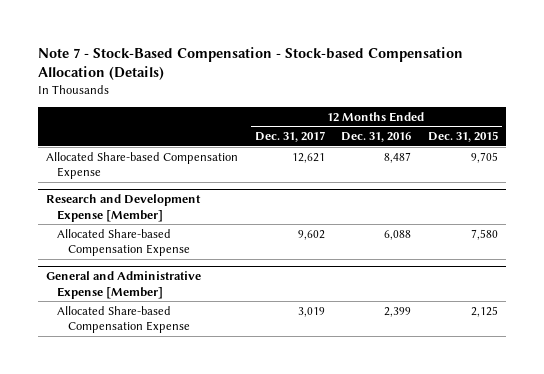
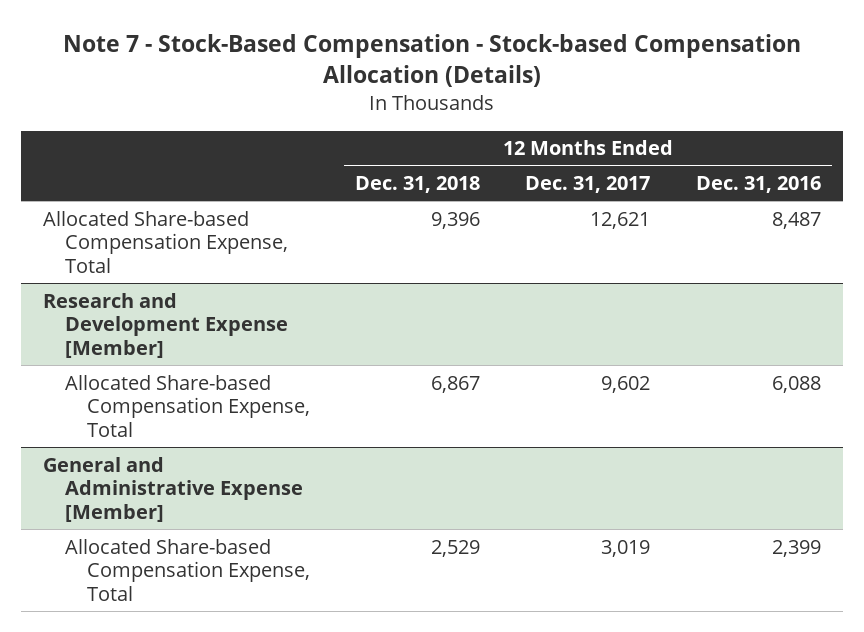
[427,131,498,143] Dec. 31, 2015 -> none
none -> [355,176,481,194] Dec. 31, 2018
[46,151,239,180] Allocated Share-based Compensation Expense -> [43,210,289,273] Allocated Share-based Compensation Expense, Total
[57,228,191,257] Allocated Share-based Compensation Expense -> [65,374,311,437] Allocated Share-based Compensation Expense, Total
[57,305,191,334] Allocated Share-based Compensation Expense -> [65,538,311,601] Allocated Share-based Compensation Expense, Total

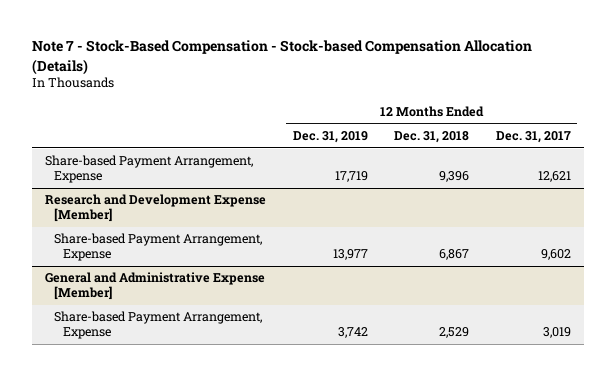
[695,176,821,194] Dec. 31, 2016 -> none
none -> [292,131,368,144] Dec. 31, 2019
[43,210,289,273] Allocated Share-based Compensation Expense, Total -> [45,155,254,184] Share-based Payment Arrangement, Expense
[65,374,311,437] Allocated Share-based Compensation Expense, Total -> [54,233,263,262] Share-based Payment Arrangement, Expense
[65,538,311,601] Allocated Share-based Compensation Expense, Total -> [54,311,263,340] Share-based Payment Arrangement, Expense

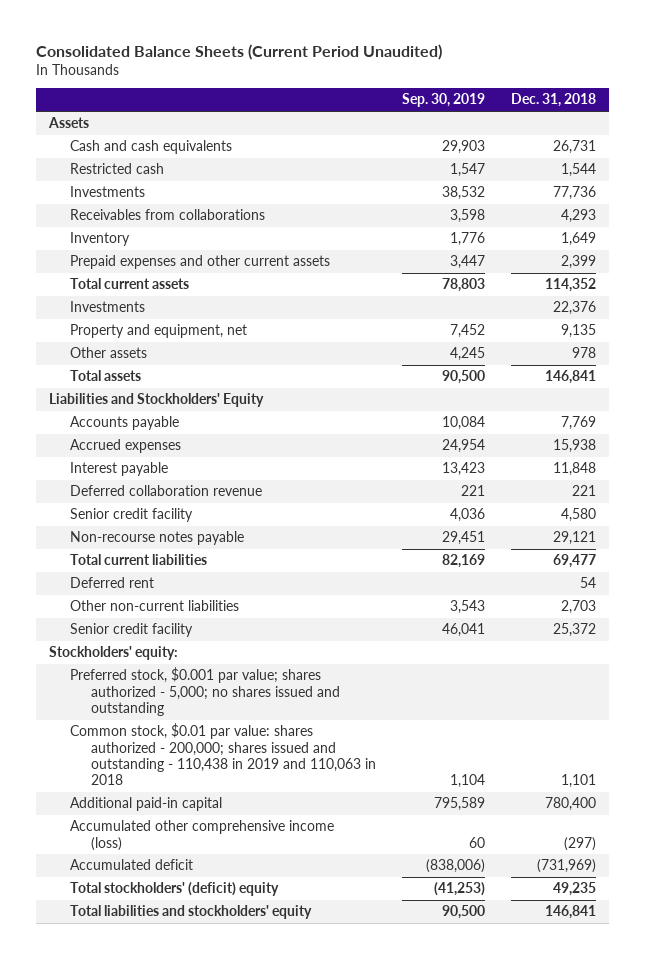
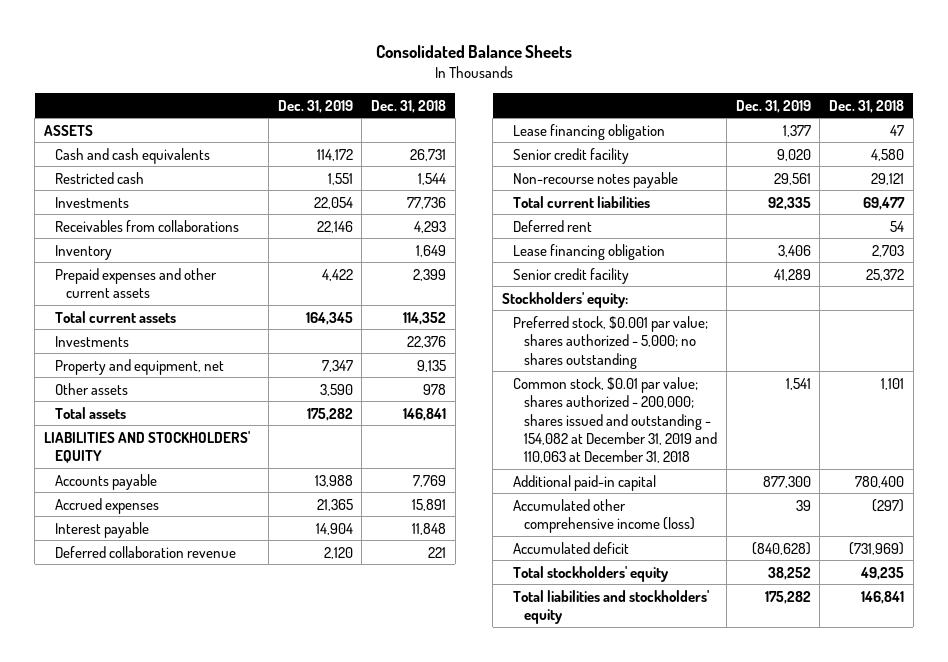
[35,43,442,60] Consolidated Balance Sheets (Current Period Unaudited) -> [376,45,573,59] Consolidated Balance Sheets
[402,93,486,108] Sep. 30, 2019 -> none
none -> [277,99,353,113] Dec. 31, 2019
[47,117,89,129] Assets -> [44,124,94,136] ASSETS
[48,393,264,408] Liabilities and Stockholders' Equity -> [44,430,251,464] LIABILITIES AND STOCKHOLDERS' EQUITY
[552,439,596,454] 15,938 -> [412,498,447,511] 15,891
none -> [513,123,666,140] Lease financing obligation
[70,600,240,612] Other non-current liabilities -> [513,243,666,260] Lease financing obligation
[70,667,341,717] Preferred stock, $0.001 par value; shares authorized - 5,000; no shares issued and outstanding -> [513,315,709,369] Preferred stock, $0.001 par value; shares authorized - 5,000; no shares outstanding
[70,723,377,786] Common stock, $0.01 par value: shares authorized - 200,000; shares issued and outstanding - 110,438 in 2019 and 110,063 in 2018 -> [513,376,718,464] Common stock, $0.01 par value; shares authorized - 200,000; shares issued and outstanding - 154,082 at December 31, 2019 and 110,063 at December 31, 2018
[70,882,280,897] Total stockholders' (deficit) equity -> [513,565,670,582] Total stockholders' equity

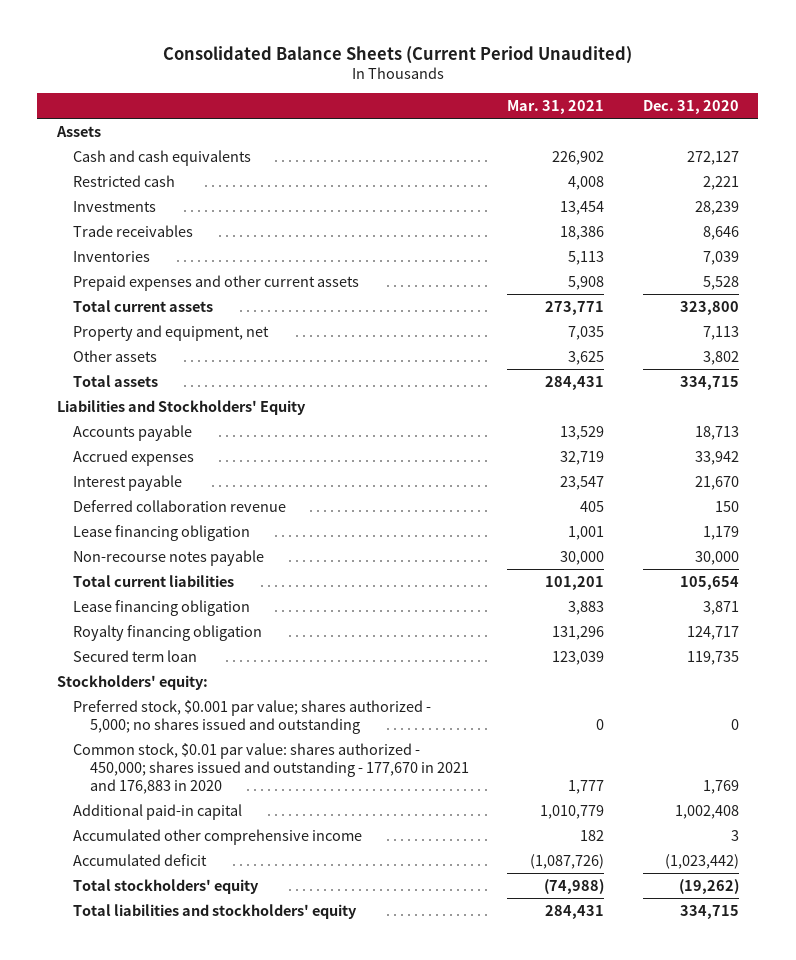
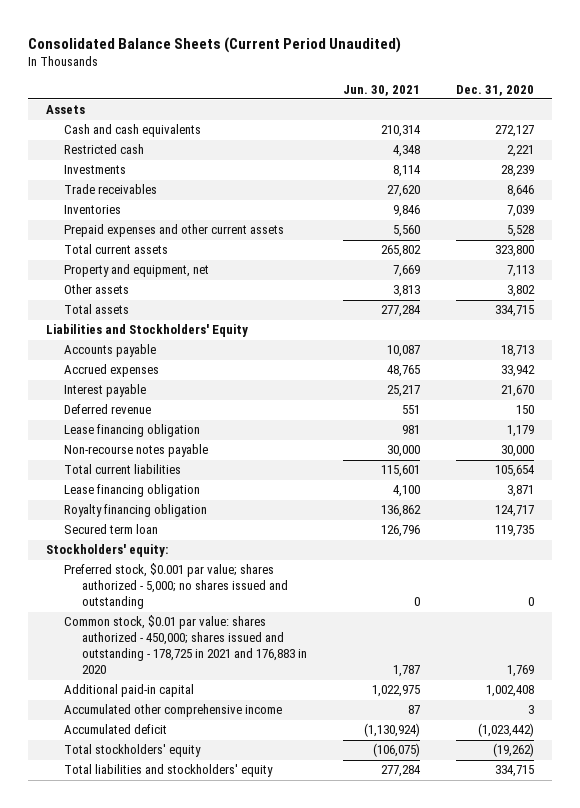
[507,99,605,114] Mar. 31, 2021 -> none
none -> [343,84,421,96] Jun. 30, 2021
[73,499,287,512] Deferred collaboration revenue -> [64,404,152,415] Deferred revenue
[73,742,469,795] Common stock, $0.01 par value: shares authorized - 450,000; shares issued and outstanding - 177,670 in 2021 and 176,883 in 2020 -> [64,615,308,675] Common stock, $0.01 par value: shares authorized - 450,000; shares issued and outstanding - 178,725 in 2021 and 176,883 in 2020

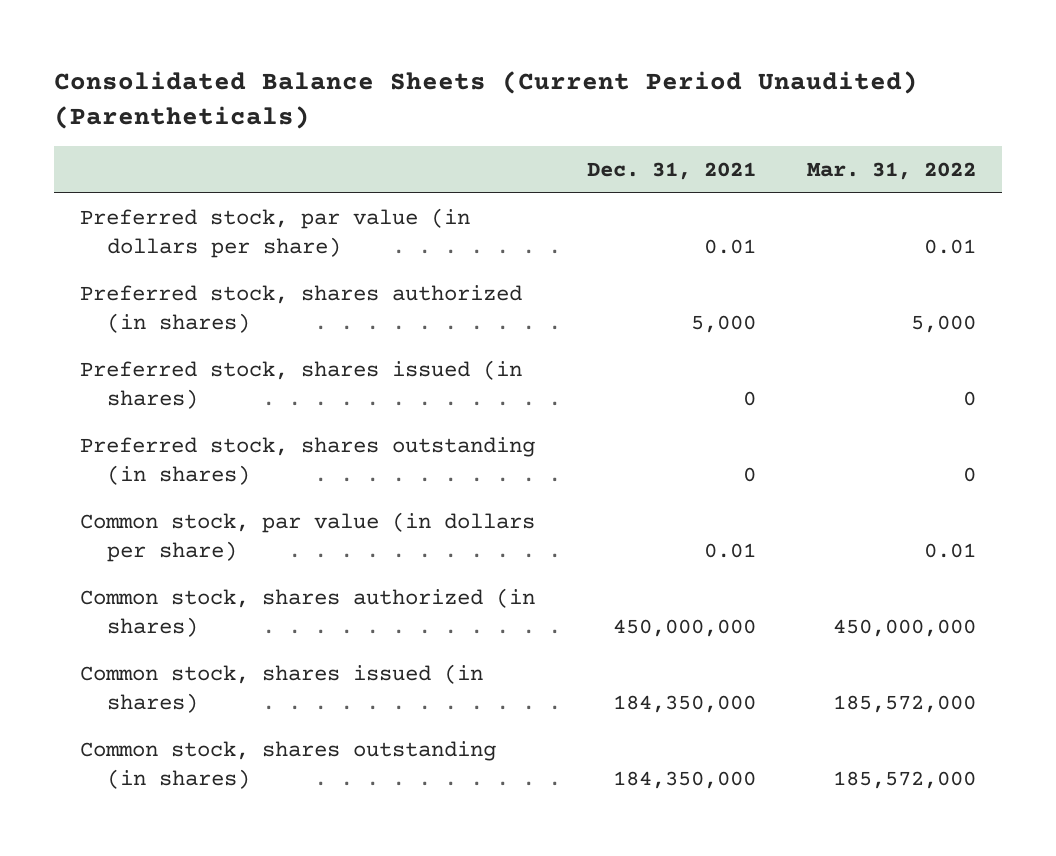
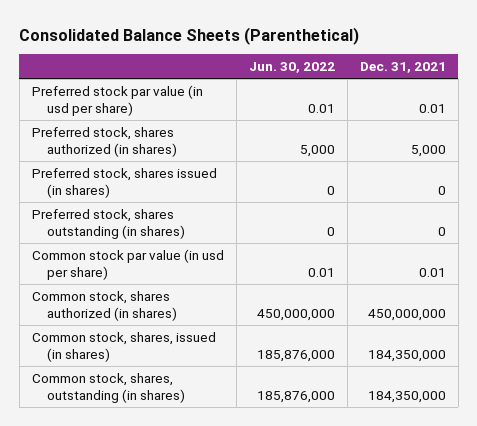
[53,70,918,129] Consolidated Balance Sheets (Current Period Unaudited) (Parentheticals) -> [19,26,360,45] Consolidated Balance Sheets (Parenthetical)
[807,162,977,181] Mar. 31, 2022 -> none
none -> [248,62,335,74] Jun. 30, 2022
[79,207,470,258] Preferred stock, par value (in dollars per share) -> [31,84,203,116] Preferred stock par value (in usd per share)
[79,511,535,562] Common stock, par value (in dollars per share) -> [31,248,224,280] Common stock par value (in usd per share)
[79,663,483,713] Common stock, shares issued (in shares) -> [31,331,216,362] Common stock, shares, issued (in shares)
[79,740,496,789] Common stock, shares outstanding (in shares) -> [31,372,186,403] Common stock, shares, outstanding (in shares)

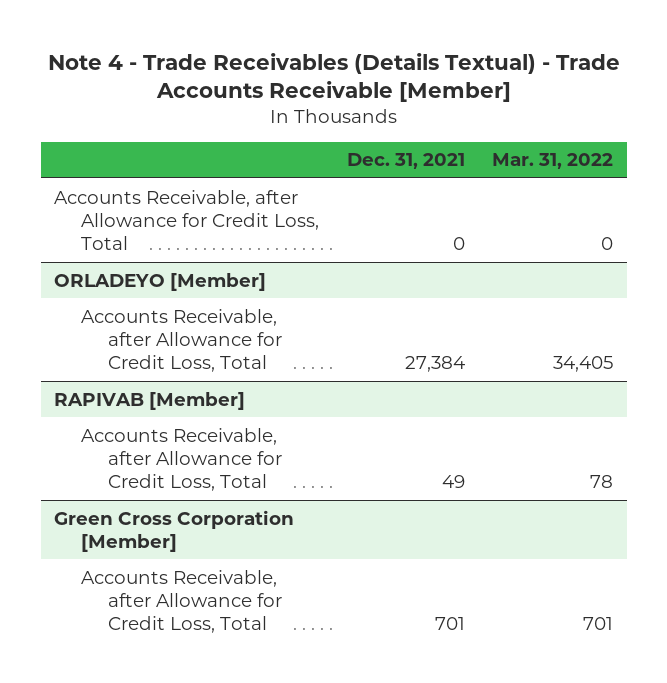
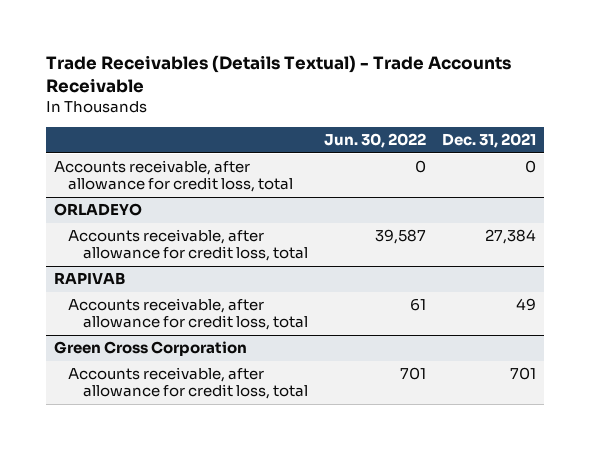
[47,52,620,103] Note 4 - Trade Receivables (Details Textual) - Trade Accounts Receivable [Member] -> [45,54,511,93] Trade Receivables (Details Textual) - Trade Accounts Receivable
[492,153,614,170] Mar. 31, 2022 -> none
none -> [323,133,426,149] Jun. 30, 2022
[54,189,320,251] Accounts Receivable, after Allowance for Credit Loss, Total -> [53,160,294,193] Accounts receivable, after allowance for credit loss, total
[54,272,267,291] ORLADEYO [Member] -> [53,203,142,217] ORLADEYO
[81,308,283,373] Accounts Receivable, after Allowance for Credit Loss, Total -> [68,229,308,262] Accounts receivable, after allowance for credit loss, total
[54,391,246,410] RAPIVAB [Member] -> [53,272,125,286] RAPIVAB
[81,427,283,492] Accounts Receivable, after Allowance for Credit Loss, Total -> [68,298,308,331] Accounts receivable, after allowance for credit loss, total
[54,509,295,552] Green Cross Corporation [Member] -> [53,341,247,357] Green Cross Corporation
[81,569,283,634] Accounts Receivable, after Allowance for Credit Loss, Total -> [68,367,308,400] Accounts receivable, after allowance for credit loss, total

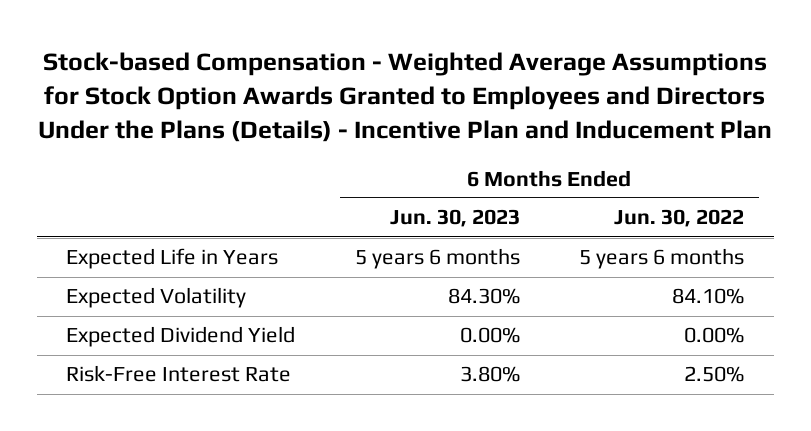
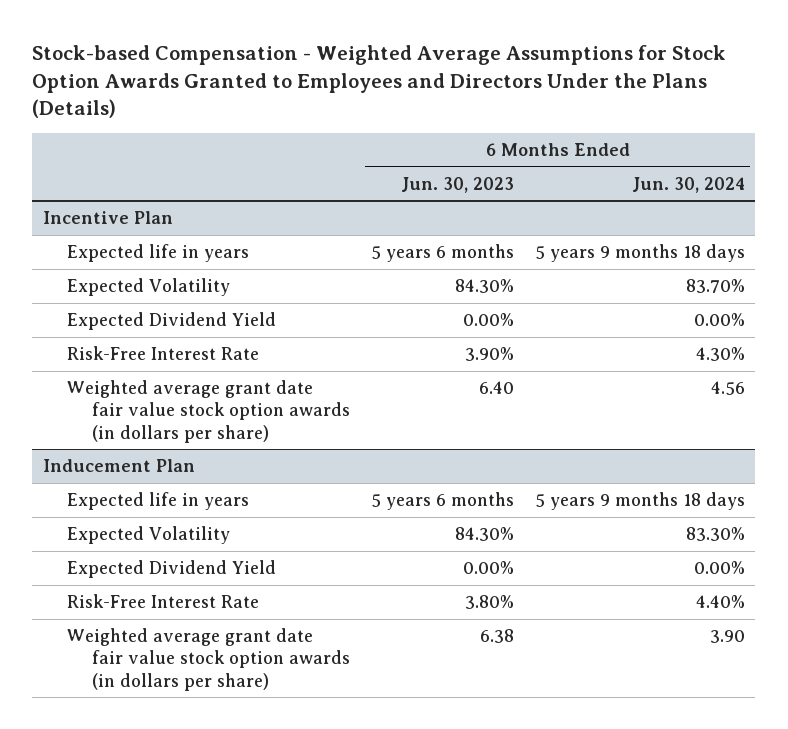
[38,52,773,142] Stock-based Compensation - Weighted Average Assumptions for Stock Option Awards Granted to Employees and Directors Under the Plans (Details) - Incentive Plan and Inducement Plan -> [32,44,727,119] Stock-based Compensation - Weighted Average Assumptions for Stock Option Awards Granted to Employees and Directors Under the Plans (Details)
[614,209,745,228] Jun. 30, 2022 -> none
none -> [631,176,745,193] Jun. 30, 2024
none -> [42,210,173,224] Incentive Plan
[66,248,279,270] Expected Life in Years -> [67,243,250,262] Expected life in years
none -> [67,345,260,360] Risk-Free Interest Rate
none -> [67,379,350,443] Weighted average grant date fair value stock option awards (in dollars per share)
none -> [42,458,195,472] Inducement Plan
none -> [67,491,250,510] Expected life in years
none -> [67,525,231,544] Expected Volatility
none -> [67,559,277,578] Expected Dividend Yield
none -> [67,627,350,691] Weighted average grant date fair value stock option awards (in dollars per share)

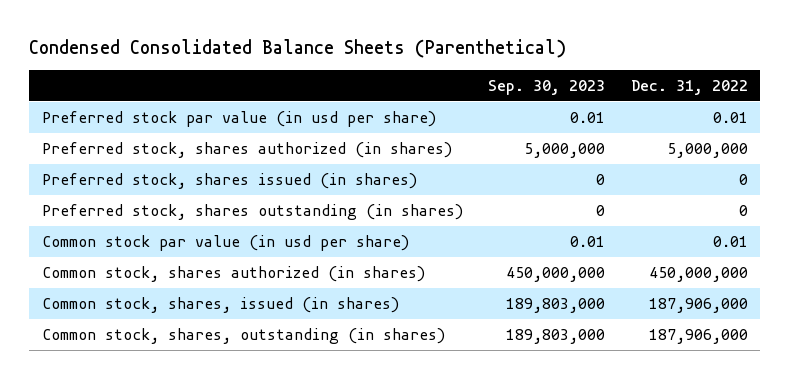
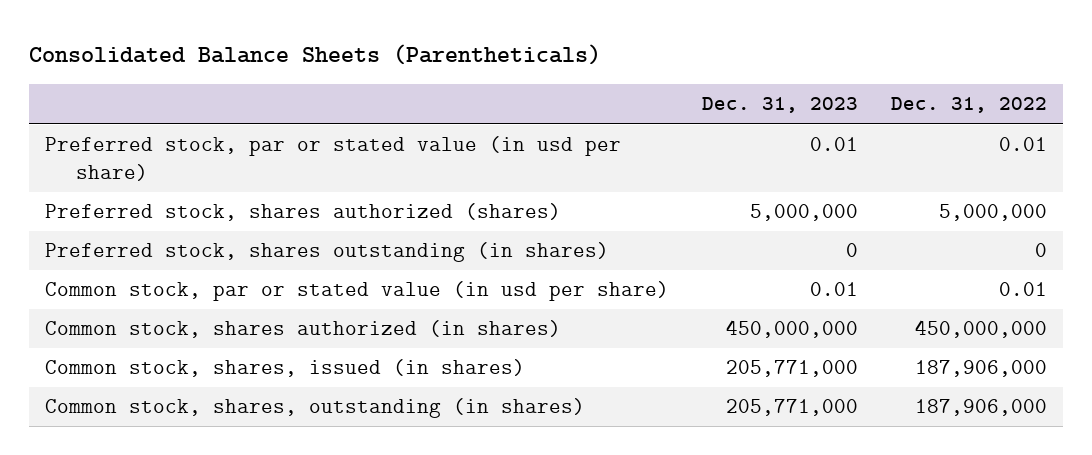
[29,39,567,59] Condensed Consolidated Balance Sheets (Parenthetical) -> [28,44,601,66] Consolidated Balance Sheets (Parentheticals)
[488,79,606,95] Sep. 30, 2023 -> none
none -> [701,97,858,114] Dec. 31, 2023
[42,172,418,189] Preferred stock, shares issued (in shares) -> none
[42,110,437,127] Preferred stock par value (in usd per share) -> [45,136,622,182] Preferred stock, par or stated value (in usd per share)
[42,141,453,158] Preferred stock, shares authorized (in shares) -> [45,203,562,222] Preferred stock, shares authorized (shares)
[42,234,410,251] Common stock par value (in usd per share) -> [45,281,670,302] Common stock, par or stated value (in usd per share)

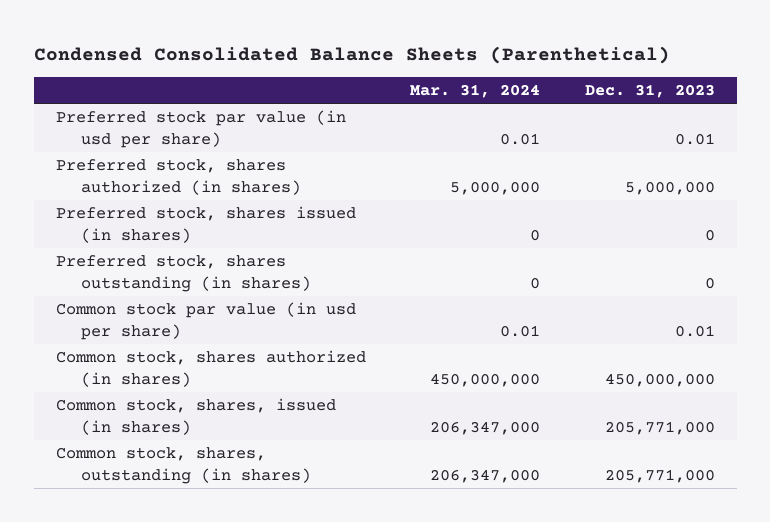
[28,44,601,66] Consolidated Balance Sheets (Parentheticals) -> [33,45,670,64] Condensed Consolidated Balance Sheets (Parenthetical)
[890,97,1047,114] Dec. 31, 2022 -> none
none -> [410,83,541,98] Mar. 31, 2024
[45,136,622,182] Preferred stock, par or stated value (in usd per share) -> [55,110,346,148] Preferred stock par value (in usd per share)
[45,203,562,222] Preferred stock, shares authorized (shares) -> [55,159,302,195] Preferred stock, shares authorized (in shares)
none -> [55,206,356,243] Preferred stock, shares issued (in shares)
[45,281,670,302] Common stock, par or stated value (in usd per share) -> [55,302,356,340] Common stock par value (in usd per share)

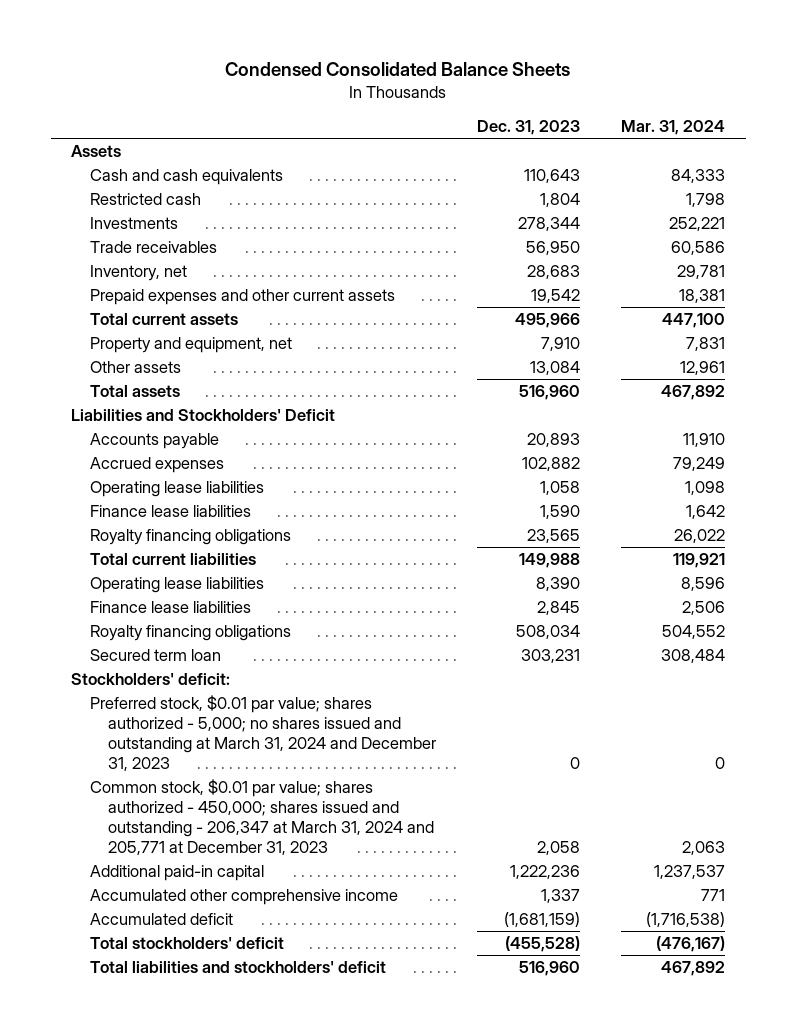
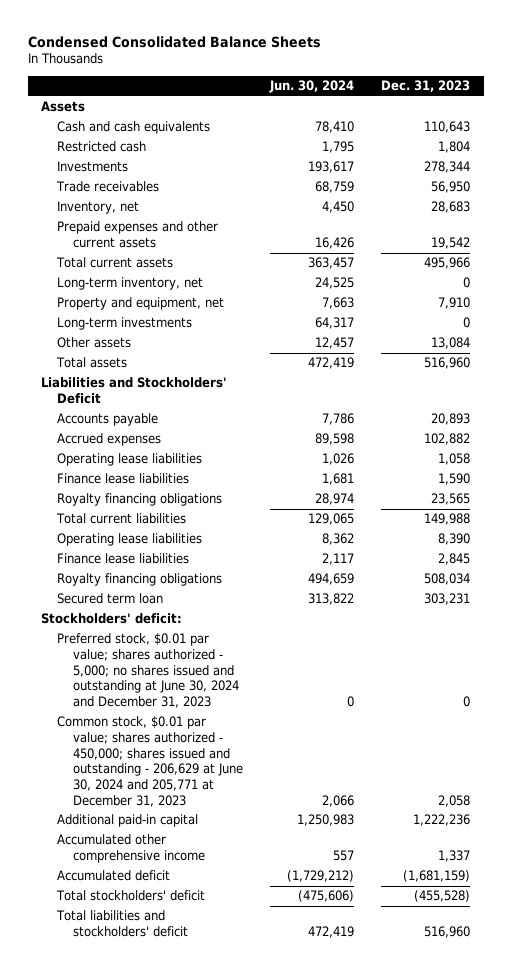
[621,120,726,136] Mar. 31, 2024 -> none
none -> [269,80,355,94] Jun. 30, 2024
none -> [57,277,204,291] Long-term inventory, net
none -> [57,317,193,331] Long-term investments
[89,694,437,772] Preferred stock, $0.01 par value; shares authorized - 5,000; no shares issued and outstanding at March 31, 2024 and December 31, 2023 -> [57,633,240,709] Preferred stock, $0.01 par value; shares authorized - 5,000; no shares issued and outstanding at June 30, 2024 and December 31, 2023
[89,778,435,856] Common stock, $0.01 par value; shares authorized - 450,000; shares issued and outstanding - 206,347 at March 31, 2024 and 205,771 at December 31, 2023 -> [57,716,244,807] Common stock, $0.01 par value; shares authorized - 450,000; shares issued and outstanding - 206,629 at June 30, 2024 and 205,771 at December 31, 2023

